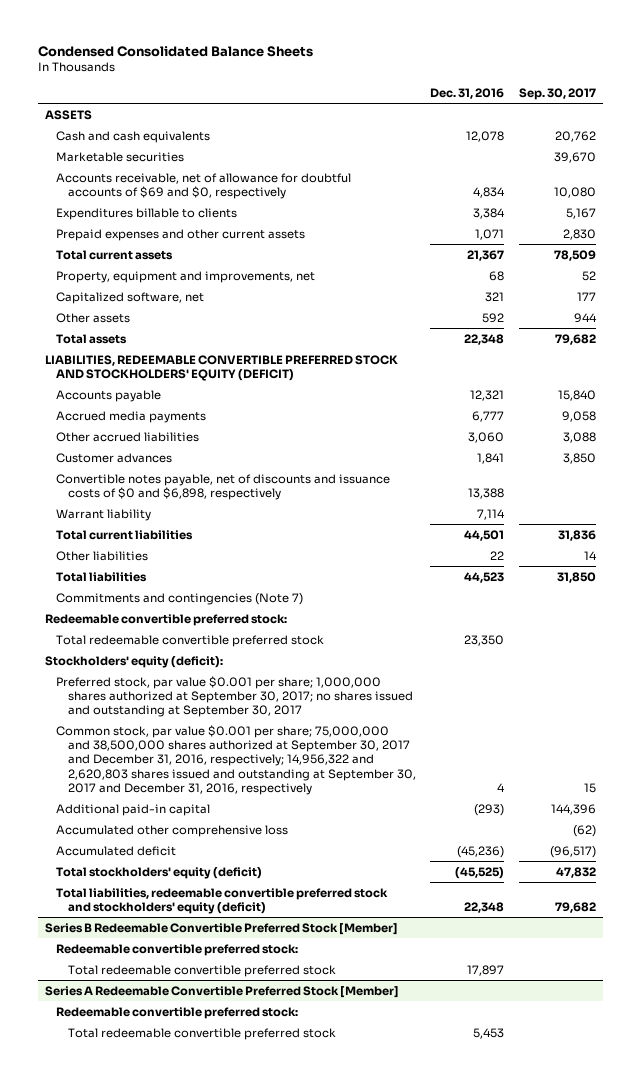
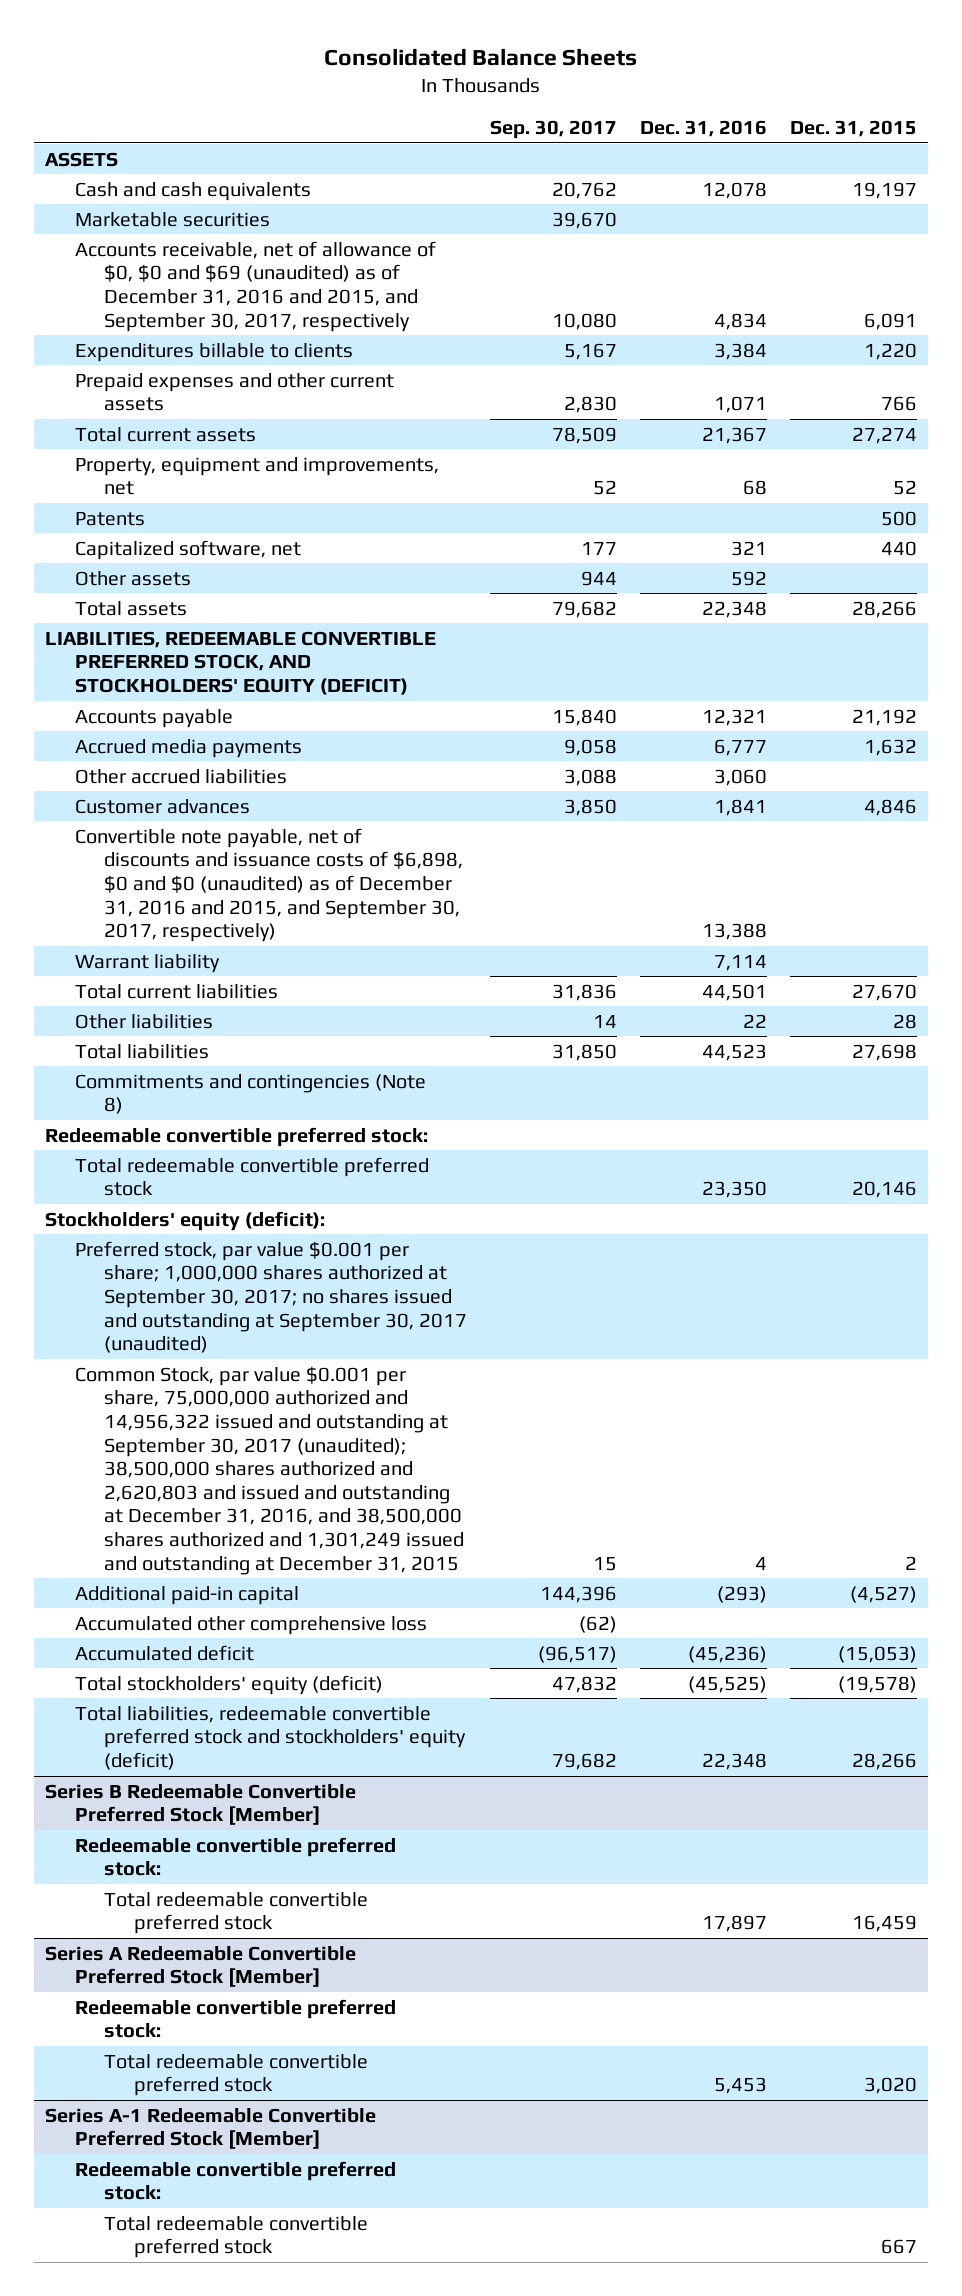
[37,45,313,57] Condensed Consolidated Balance Sheets -> [323,47,637,66] Consolidated Balance Sheets
none -> [789,119,917,137] Dec. 31, 2015
[56,172,352,199] Accounts receivable, net of allowance for doubtful accounts of $69 and $0, respectively -> [74,240,436,332] Accounts receivable, net of allowance of $0, $0 and $69 (unaudited) as of December 31, 2016 and 2015, and September 30, 2017, respectively
none -> [74,511,145,526] Patents
[45,354,399,381] LIABILITIES, REDEEMABLE CONVERTIBLE PREFERRED STOCK AND STOCKHOLDERS' EQUITY (DEFICIT) -> [45,630,437,695] LIABILITIES, REDEEMABLE CONVERTIBLE PREFERRED STOCK, AND STOCKHOLDERS' EQUITY (DEFICIT)
[56,473,391,500] Convertible notes payable, net of discounts and issuance costs of $0 and $6,898, respectively -> [74,827,464,943] Convertible note payable, net of discounts and issuance costs of $6,898, $0 and $0 (unaudited) as of December 31, 2016 and 2015, and September 30, 2017, respectively)
[56,592,304,605] Commitments and contingencies (Note 7) -> [74,1073,426,1115] Commitments and contingencies (Note 8)
[56,675,413,718] Preferred stock, par value $0.001 per share; 1,000,000 shares authorized at September 30, 2017; no shares issued and outstanding at September 30, 2017 -> [74,1240,468,1354] Preferred stock, par value $0.001 per share; 1,000,000 shares authorized at September 30, 2017; no shares issued and outstanding at September 30, 2017 (unaudited)
[56,724,416,795] Common stock, par value $0.001 per share; 75,000,000 and 38,500,000 shares authorized at September 30, 2017 and December 31, 2016, respectively; 14,956,322 and 2,620,803 shares issued and outstanding at September 30, 2017 and December 31, 2016, respectively -> [74,1365,465,1575] Common Stock, par value $0.001 per share, 75,000,000 authorized and 14,956,322 issued and outstanding at September 30, 2017 (unaudited); 38,500,000 shares authorized and 2,620,803 and issued and outstanding at December 31, 2016, and 38,500,000 shares authorized and 1,301,249 issued and outstanding at December 31, 2015
none -> [45,2107,377,2150] Series A-1 Redeemable Convertible Preferred Stock [Member]
none -> [74,2160,396,2201] Redeemable convertible preferred stock:
none -> [104,2215,369,2259] Total redeemable convertible preferred stock

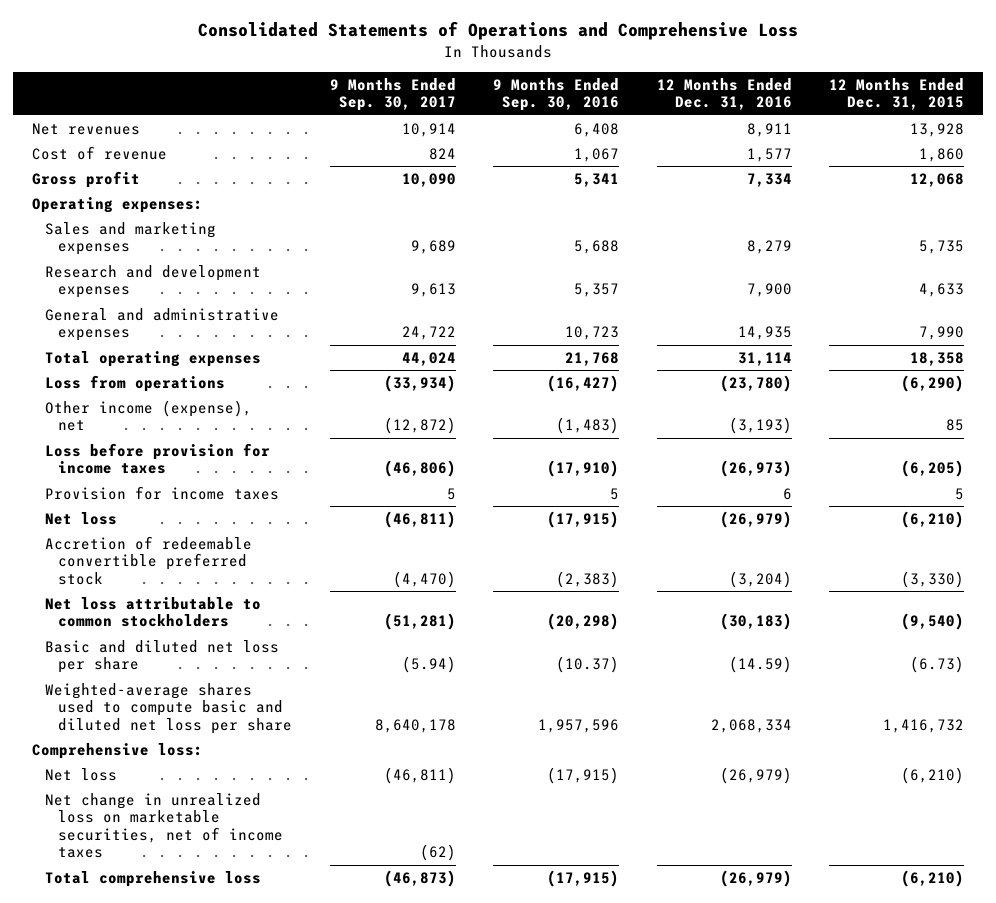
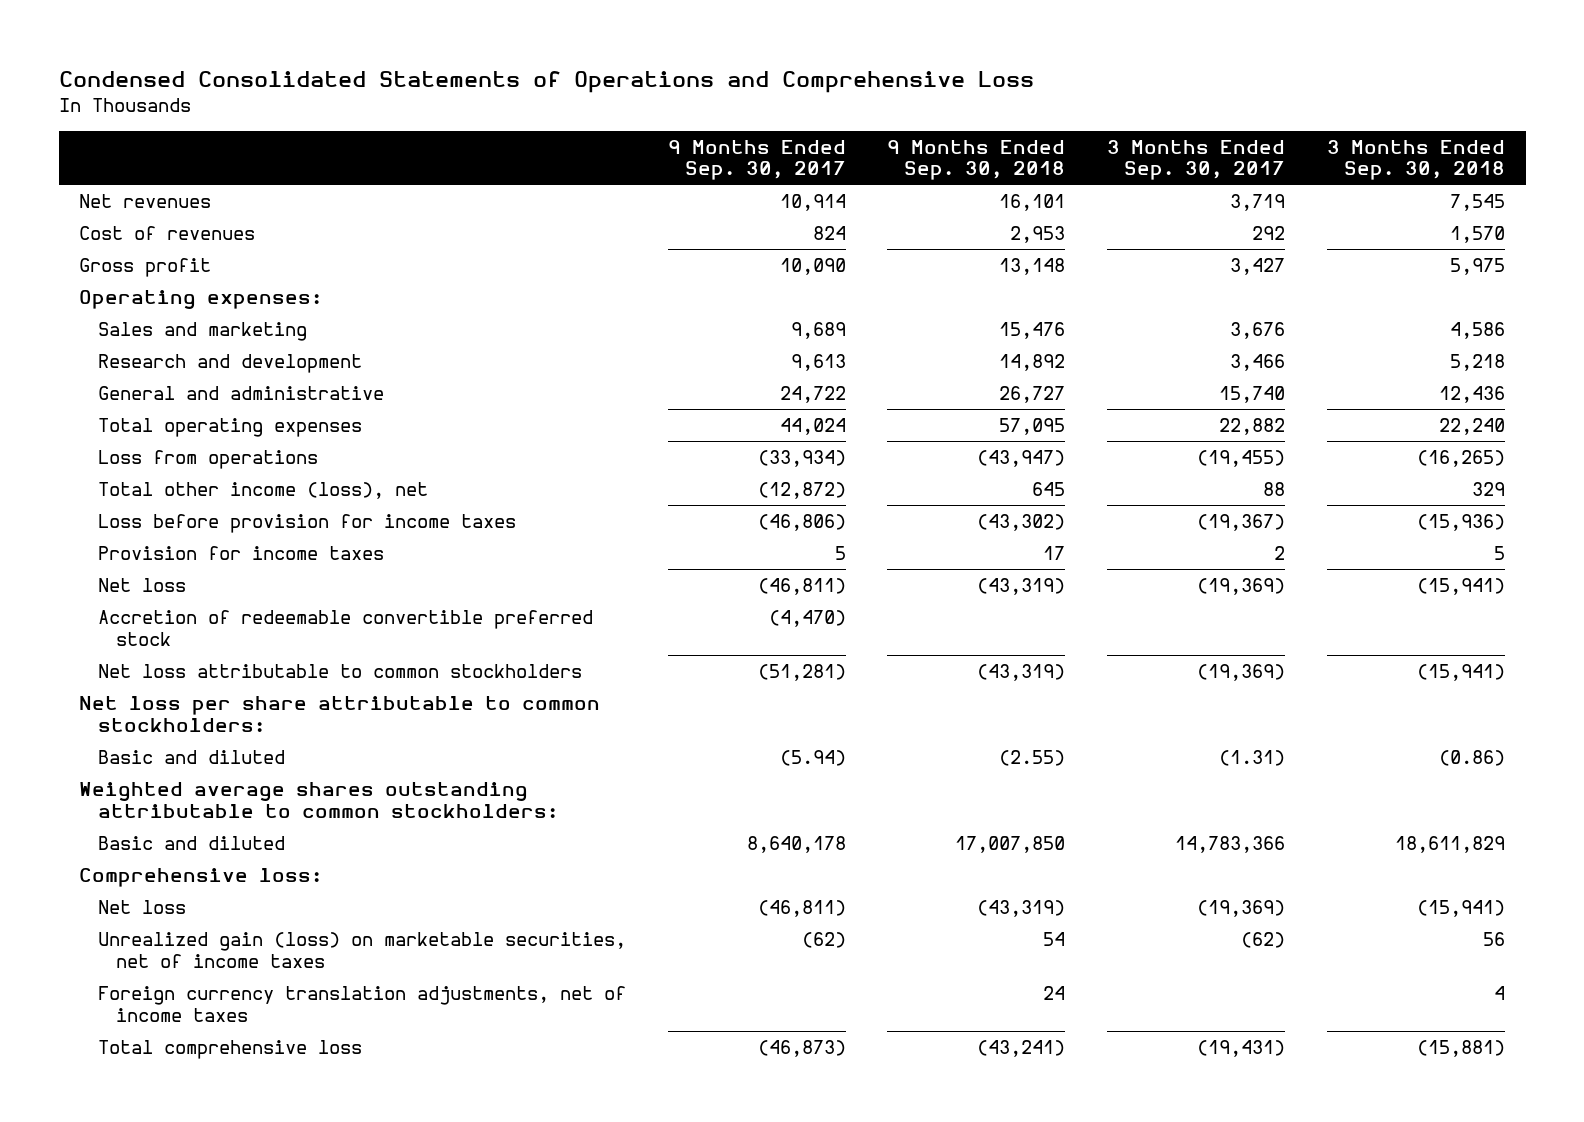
[197,21,798,41] Consolidated Statements of Operations and Comprehensive Loss -> [58,71,1034,94] Condensed Consolidated Statements of Operations and Comprehensive Loss
[493,77,620,112] 9 Months Ended Sep. 30, 2016 -> none
[656,77,792,111] 12 Months Ended Dec. 31, 2016 -> none
[829,77,965,111] 12 Months Ended Dec. 31, 2015 -> none
none -> [887,139,1066,181] 9 Months Ended Sep. 30, 2018
none -> [1107,139,1286,181] 3 Months Ended Sep. 30, 2017
none -> [1326,139,1505,181] 3 Months Ended Sep. 30, 2018
[31,145,167,160] Cost of revenue -> [79,226,256,241] Cost of revenues
[45,221,217,256] Sales and marketing expenses -> [97,322,307,342] Sales and marketing
[45,264,262,299] Research and development expenses -> [97,354,362,374] Research and development
[45,307,280,342] General and administrative expenses -> [97,386,384,401] General and administrative
[45,399,253,432] Other income (expense), net -> [97,482,428,500] Total other income (loss), net
none -> [79,696,601,732] Net loss per share attributable to common stockholders:
[45,639,280,674] Basic and diluted net loss per share -> [97,750,285,765] Basic and diluted
none -> [79,782,558,818] Weighted average shares outstanding attributable to common stockholders:
[45,682,293,734] Weighted-average shares used to compute basic and diluted net loss per share -> [97,836,285,851] Basic and diluted
[45,792,284,859] Net change in unrealized loss on marketable securities, net of income taxes -> [97,932,626,968] Unrealized gain (loss) on marketable securities, net of income taxes
none -> [97,986,626,1022] Foreign currency translation adjustments, net of income taxes

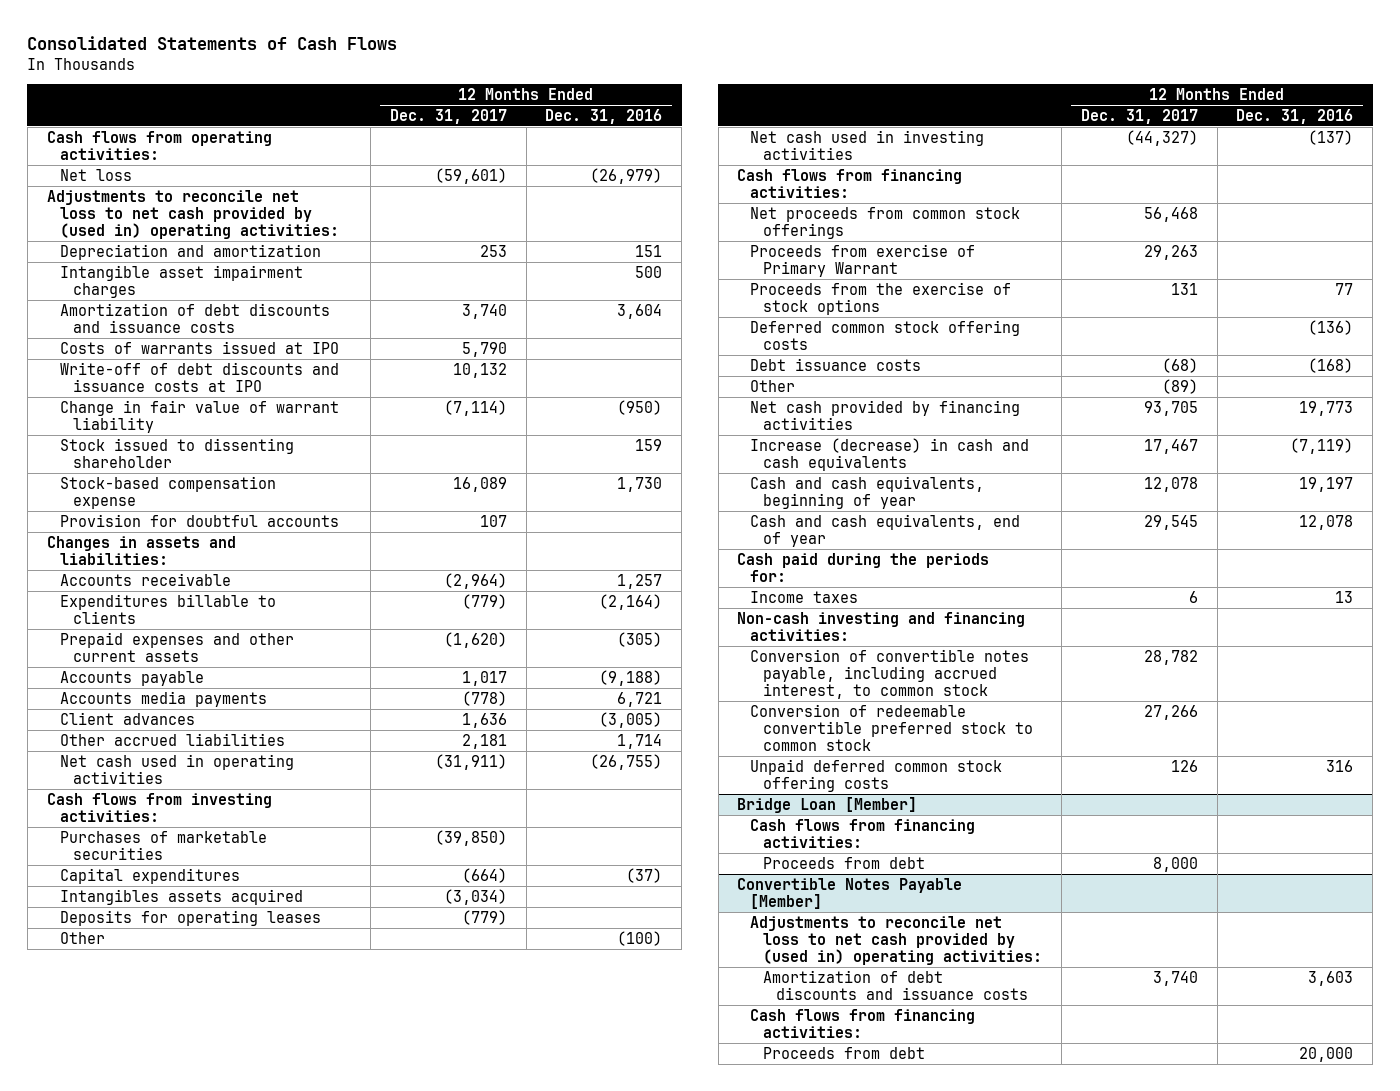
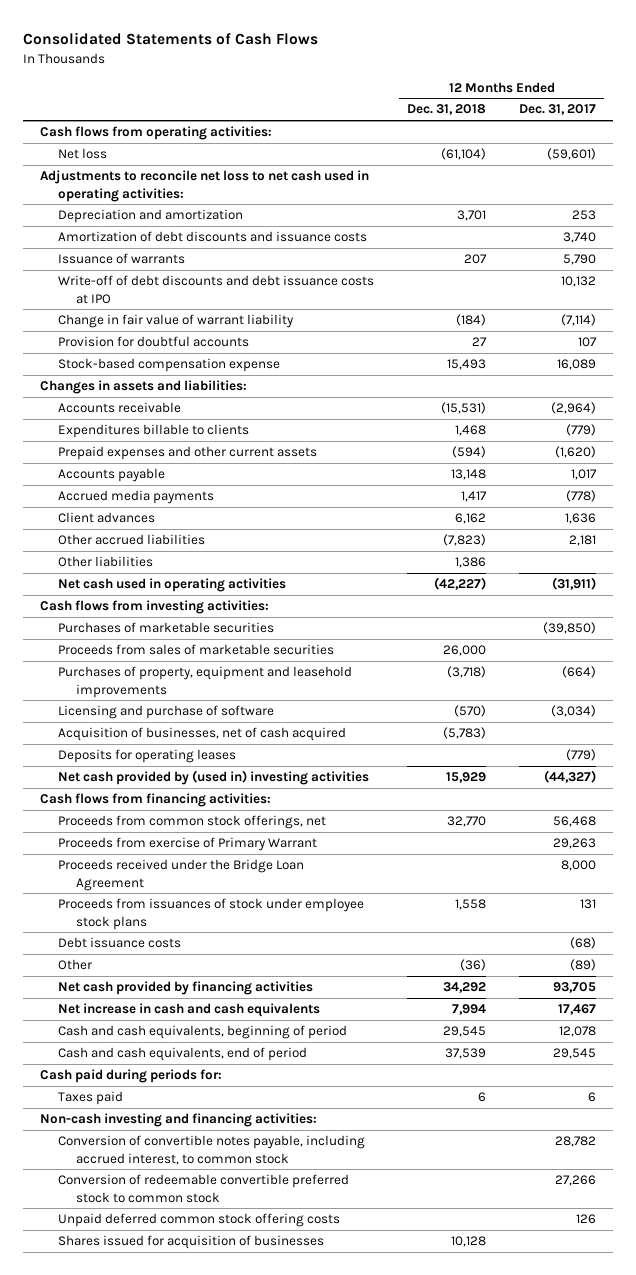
[545,108,663,124] Dec. 31, 2016 -> none
none -> [407,104,487,116] Dec. 31, 2018
[46,189,339,239] Adjustments to reconcile net loss to net cash provided by (used in) operating activities: -> [39,170,369,202] Adjustments to reconcile net loss to net cash used in operating activities:
[59,264,303,298] Intangible asset impairment charges -> none
[59,340,339,354] Costs of warrants issued at IPO -> [58,253,186,265] Issuance of warrants
[59,361,339,392] Write-off of debt discounts and issuance costs at IPO -> [58,275,375,304] Write-off of debt discounts and debt issuance costs at IPO
[59,437,294,468] Stock issued to dissenting shareholder -> none
[59,475,276,509] Stock-based compensation expense -> [58,358,281,373] Stock-based compensation expense
[59,690,267,707] Accounts media payments -> [58,490,215,505] Accrued media payments
none -> [58,556,154,568] Other liabilities
none -> [58,644,335,656] Proceeds from sales of marketable securities
[59,867,240,884] Capital expenditures -> [58,666,353,698] Purchases of property, equipment and leasehold improvements
[59,888,303,905] Intangibles assets acquired -> [58,705,275,720] Licensing and purchase of software
none -> [58,727,347,742] Acquisition of businesses, net of cash acquired
[59,931,105,944] Other -> none
[750,129,985,160] Net cash used in investing activities -> [58,770,370,786] Net cash provided by (used in) investing activities
[750,206,1021,239] Net proceeds from common stock offerings -> [58,815,327,830] Proceeds from common stock offerings, net
[750,319,1021,350] Deferred common stock offering costs -> none
none -> [58,859,305,891] Proceeds received under the Bridge Loan Agreement
[750,281,1012,315] Proceeds from the exercise of stock options -> [58,898,365,930] Proceeds from issuances of stock under employee stock plans
[750,590,859,603] Income taxes -> none
[750,437,1030,471] Increase (decrease) in cash and cash equivalents -> [58,1003,321,1018] Net increase in cash and cash equivalents
[750,475,985,509] Cash and cash equivalents, beginning of year -> [58,1025,348,1040] Cash and cash equivalents, beginning of period
[750,513,1021,547] Cash and cash equivalents, end of year -> [58,1047,308,1062] Cash and cash equivalents, end of period
[737,552,990,582] Cash paid during the periods for: -> [39,1069,222,1084] Cash paid during periods for:
none -> [58,1091,124,1106] Taxes paid
[737,796,918,813] Bridge Loan [Member] -> none
[750,818,976,848] Cash flows from financing activities: -> none
[763,856,926,869] Proceeds from debt -> none
[737,877,963,909] Convertible Notes Payable [Member] -> none
[750,915,1043,965] Adjustments to reconcile net loss to net cash provided by (used in) operating activities: -> none
[763,969,1029,1000] Amortization of debt discounts and issuance costs -> none
[750,1008,976,1038] Cash flows from financing activities: -> none
[763,1046,926,1059] Proceeds from debt -> none
none -> [58,1235,325,1250] Shares issued for acquisition of businesses

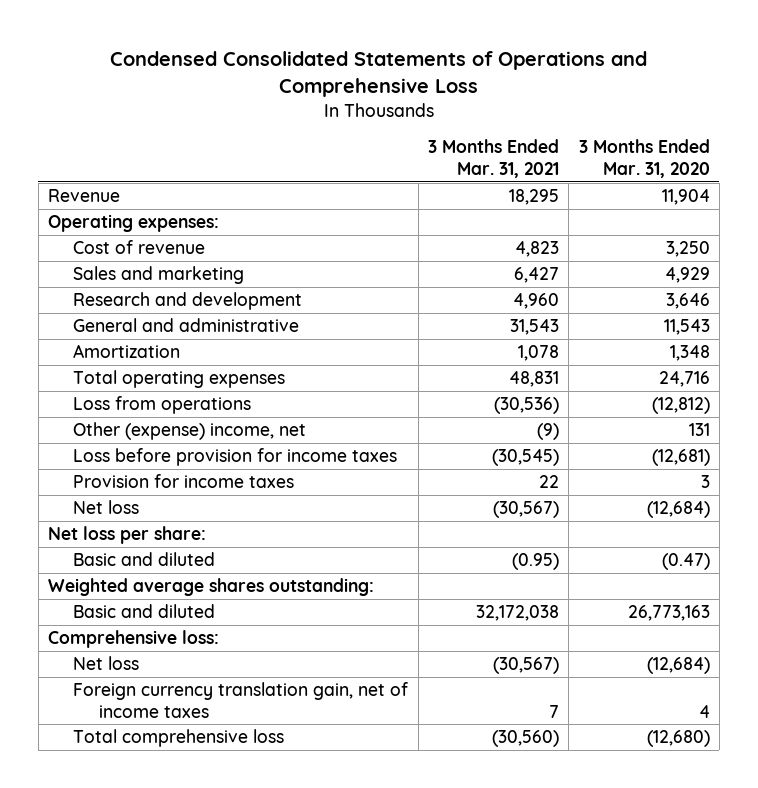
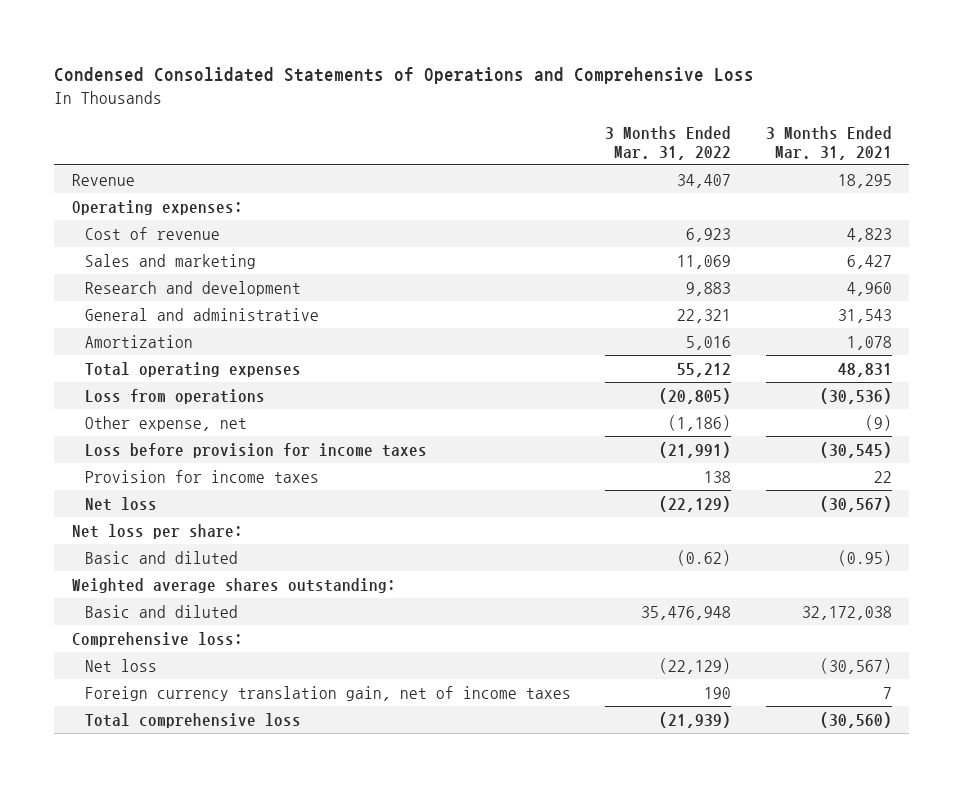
[578,139,710,178] 3 Months Ended Mar. 31, 2020 -> none
none -> [605,125,732,160] 3 Months Ended Mar. 31, 2022
[73,422,307,441] Other (expense) income, net -> [85,415,248,431] Other expense, net

